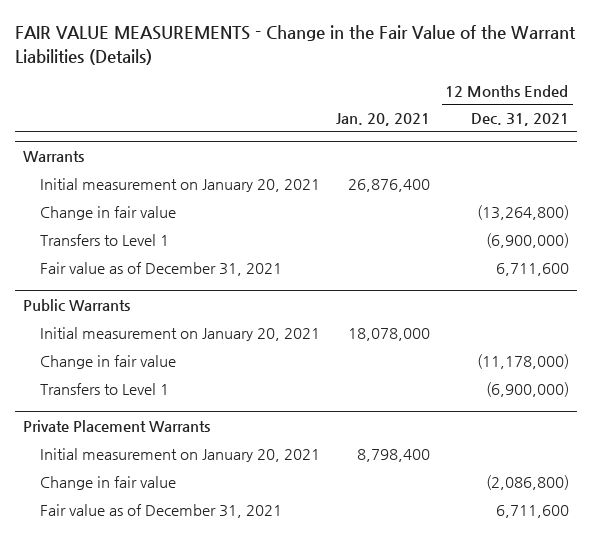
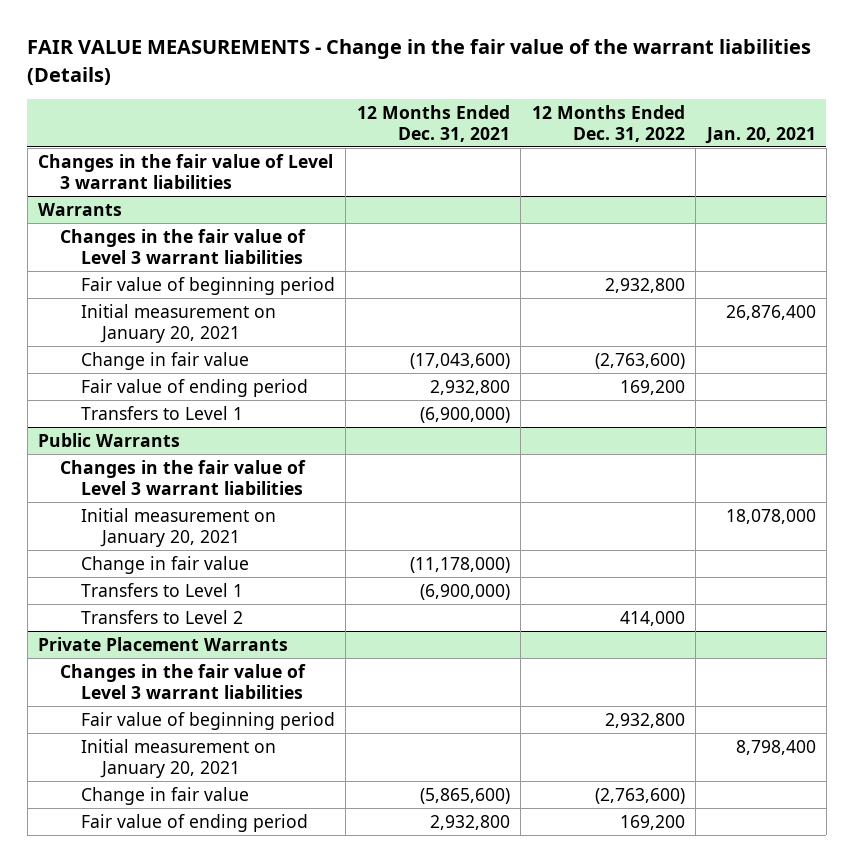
[15,25,577,65] FAIR VALUE MEASUREMENTS - Change in the Fair Value of the Warrant Liabilities (Details) -> [27,39,812,85] FAIR VALUE MEASUREMENTS - Change in the fair value of the warrant liabilities (Details)
none -> [531,104,685,142] 12 Months Ended Dec. 31, 2022
none -> [38,153,334,189] Changes in the fair value of Level 3 warrant liabilities
none -> [59,228,306,264] Changes in the fair value of Level 3 warrant liabilities
none -> [80,276,335,295] Fair value of beginning period
[476,205,569,221] (13,264,800) -> [409,352,510,369] (17,043,600)
none -> [80,378,308,397] Fair value of ending period
[40,262,283,277] Fair value as of December 31, 2021 -> none
none -> [59,459,306,495] Changes in the fair value of Level 3 warrant liabilities
none -> [80,609,243,624] Transfers to Level 2
none -> [59,663,306,699] Changes in the fair value of Level 3 warrant liabilities
none -> [80,711,335,730] Fair value of beginning period
[485,475,569,491] (2,086,800) -> [419,787,510,804] (5,865,600)
[40,504,283,519] Fair value as of December 31, 2021 -> [80,813,308,832] Fair value of ending period
[495,505,569,519] 6,711,600 -> [429,814,510,830] 2,932,800

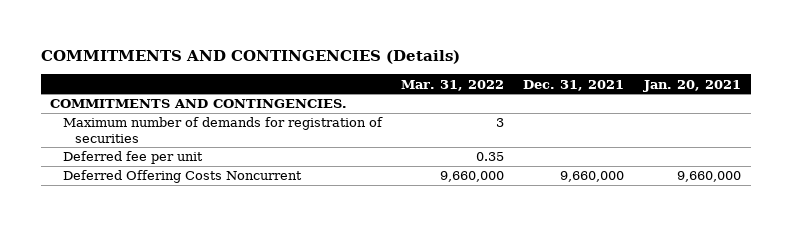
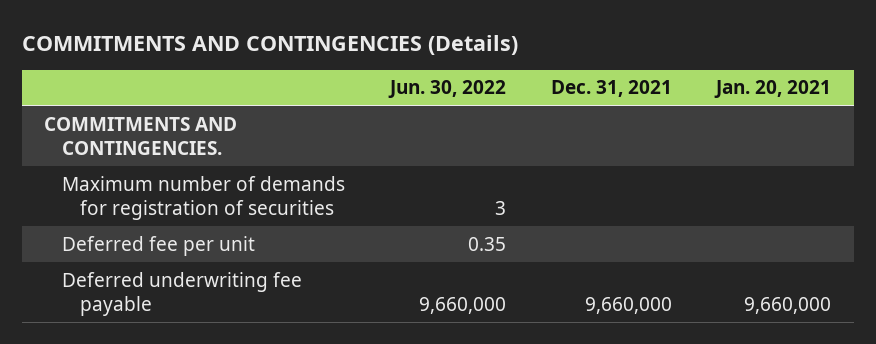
[401,79,505,91] Mar. 31, 2022 -> none
none -> [387,80,506,99] Jun. 30, 2022
[62,170,302,184] Deferred Offering Costs Noncurrent -> [62,271,303,316] Deferred underwriting fee payable

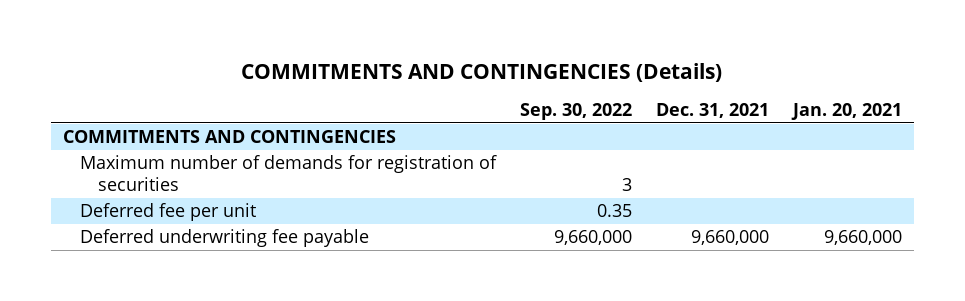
[387,80,506,99] Jun. 30, 2022 -> none
none -> [520,103,633,121] Sep. 30, 2022
[44,116,238,155] COMMITMENTS AND CONTINGENCIES. -> [62,130,396,144] COMMITMENTS AND CONTINGENCIES

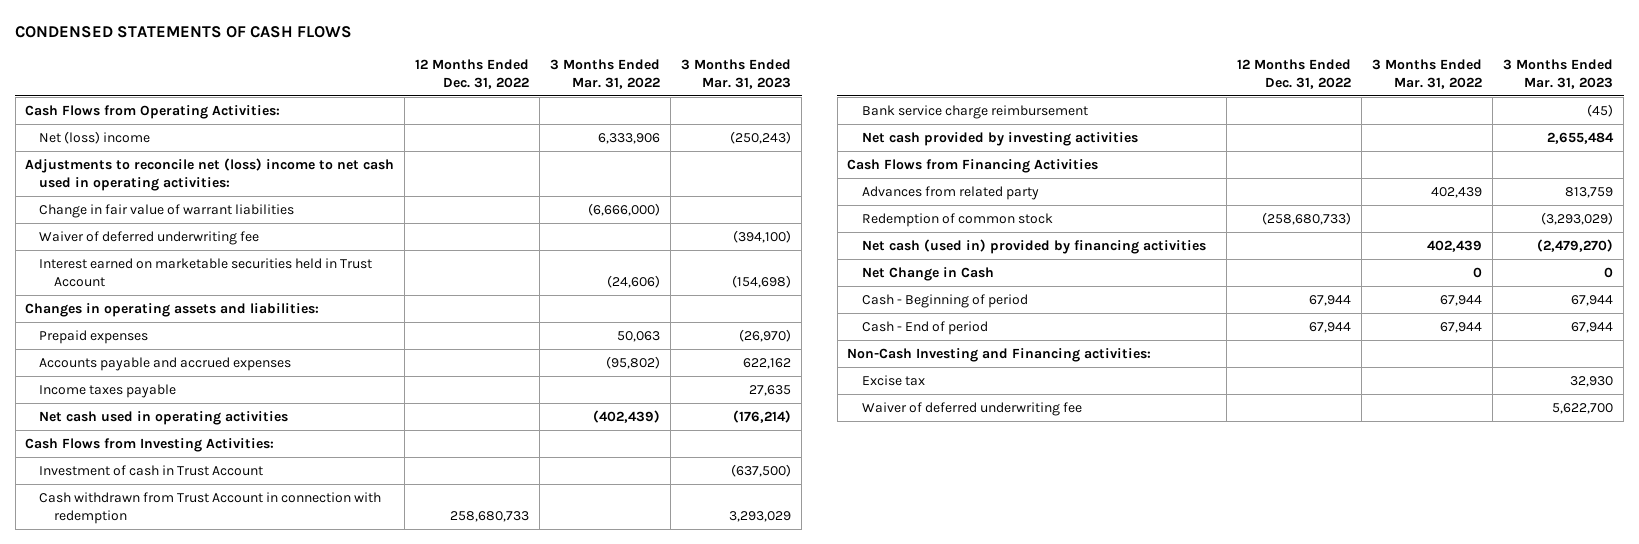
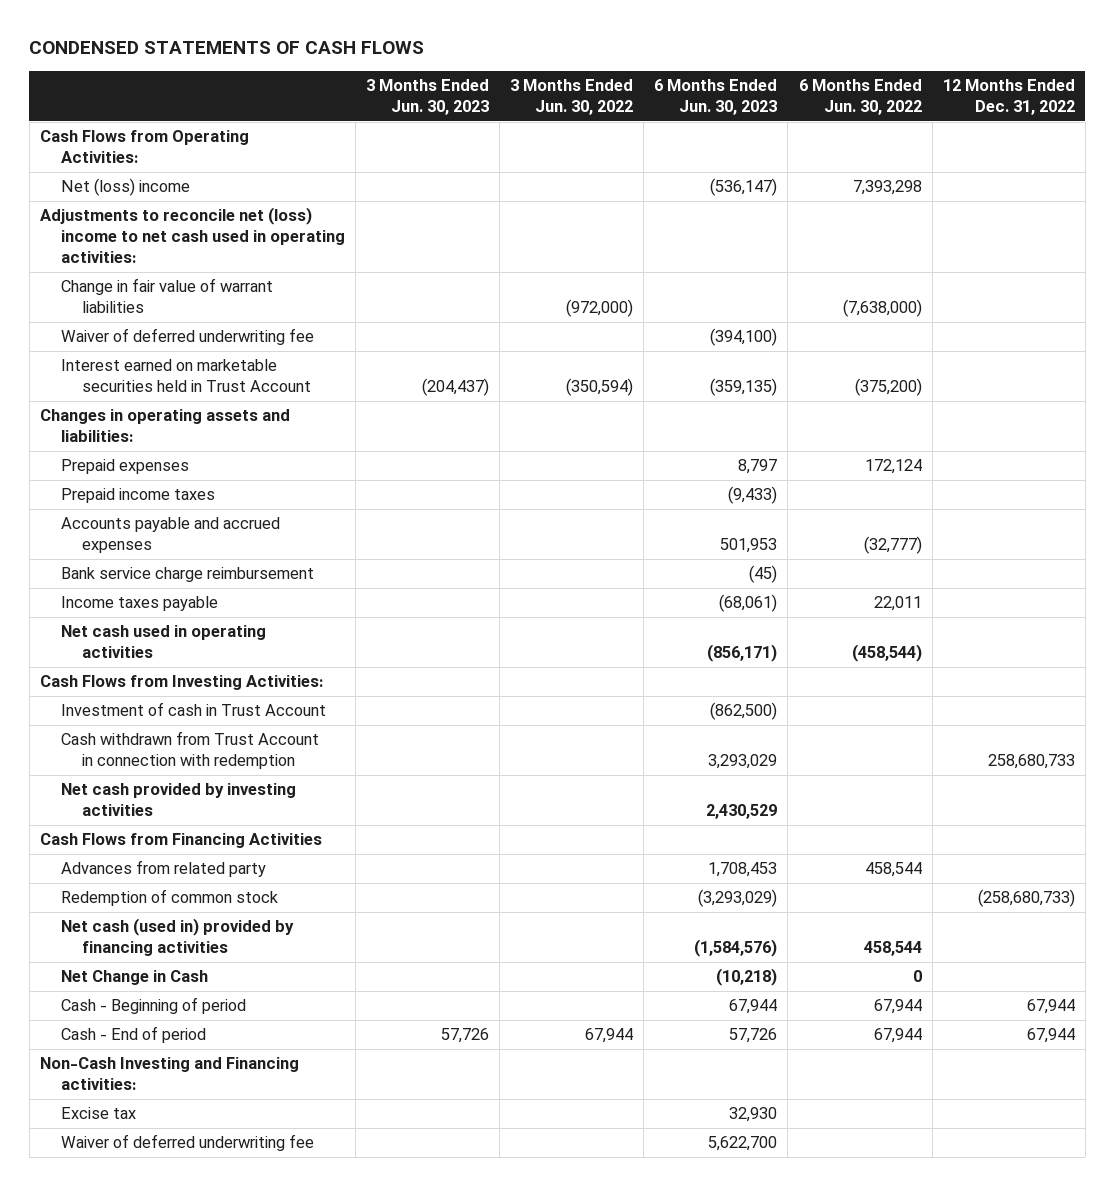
[550,59,661,90] 3 Months Ended Mar. 31, 2022 -> none
[681,59,792,90] 3 Months Ended Mar. 31, 2023 -> none
none -> [366,78,490,115] 3 Months Ended Jun. 30, 2023
none -> [510,78,634,115] 3 Months Ended Jun. 30, 2022
none -> [654,78,778,115] 6 Months Ended Jun. 30, 2023
none -> [798,78,922,115] 6 Months Ended Jun. 30, 2022
none -> [60,488,215,504] Prepaid income taxes
[861,104,1088,119] Bank service charge reimbursement -> [60,567,314,583] Bank service charge reimbursement

